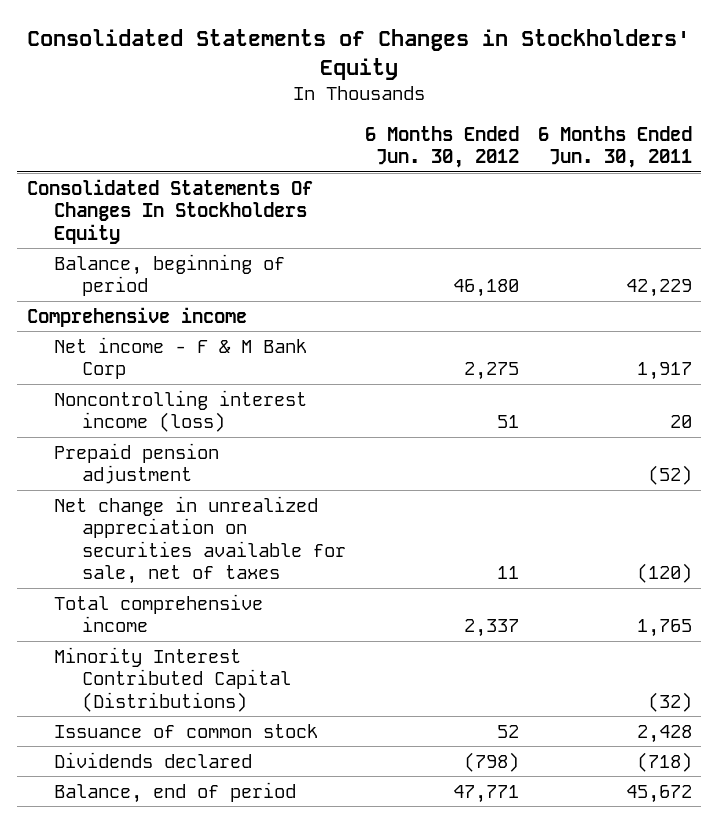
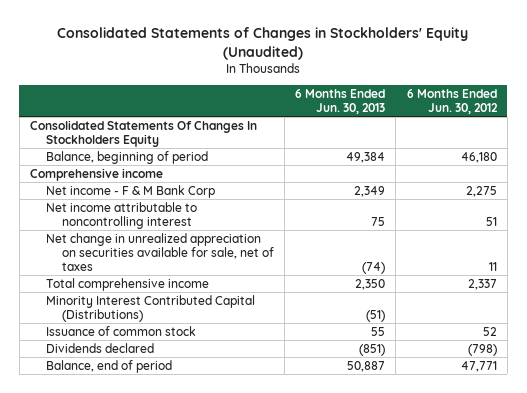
[27,29,691,81] Consolidated Statements of Changes in Stockholders' Equity -> [57,27,469,60] Consolidated Statements of Changes in Stockholders' Equity (Unaudited)
[537,125,692,169] 6 Months Ended Jun. 30, 2011 -> none
none -> [295,89,386,115] 6 Months Ended Jun. 30, 2013
[54,389,308,433] Noncontrolling interest income (loss) -> none
[54,442,220,485] Prepaid pension adjustment -> none
none -> [46,201,198,229] Net income attributable to noncontrolling interest

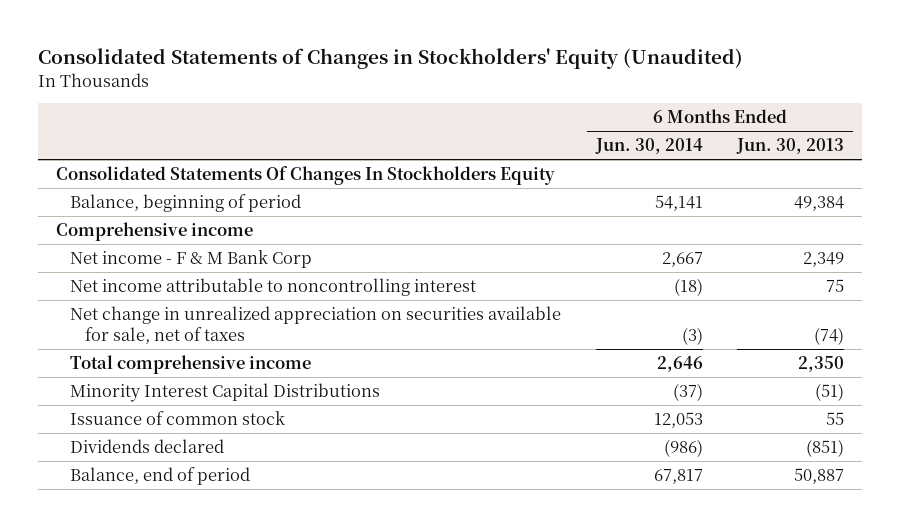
[406,89,498,115] 6 Months Ended Jun. 30, 2012 -> none
none -> [594,138,703,155] Jun. 30, 2014
[46,294,256,322] Minority Interest Contributed Capital (Distributions) -> [70,383,381,403] Minority Interest Capital Distributions

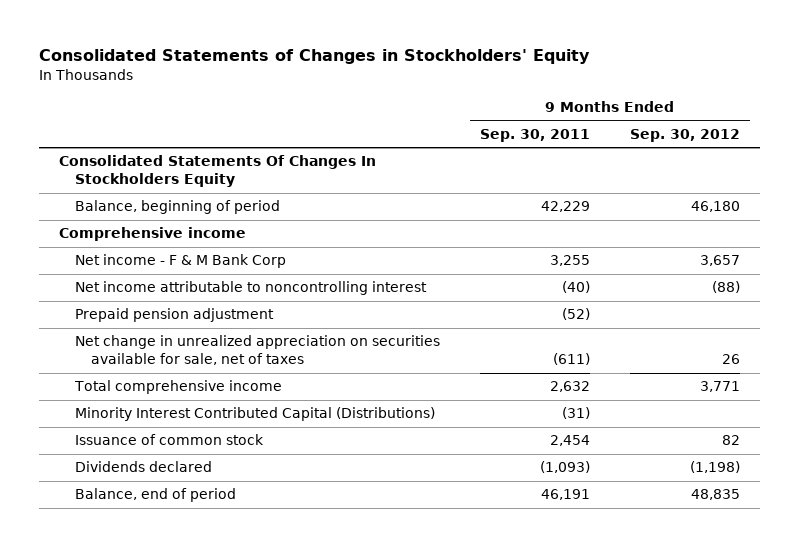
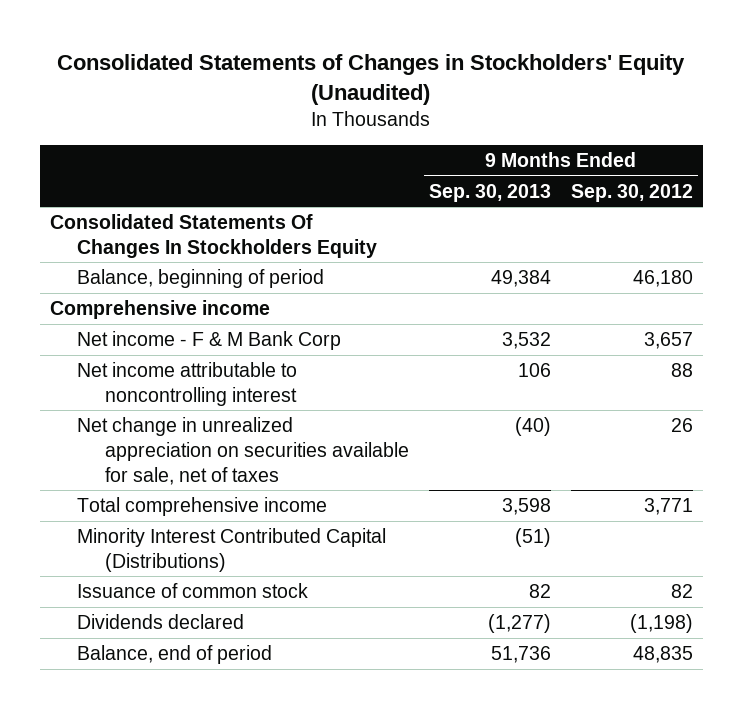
[39,48,591,64] Consolidated Statements of Changes in Stockholders' Equity -> [57,53,686,105] Consolidated Statements of Changes in Stockholders' Equity (Unaudited)
[480,128,591,142] Sep. 30, 2011 -> none
none -> [429,183,552,202] Sep. 30, 2013
[75,308,275,323] Prepaid pension adjustment -> none
[712,281,741,294] (88) -> [671,362,694,377] 88

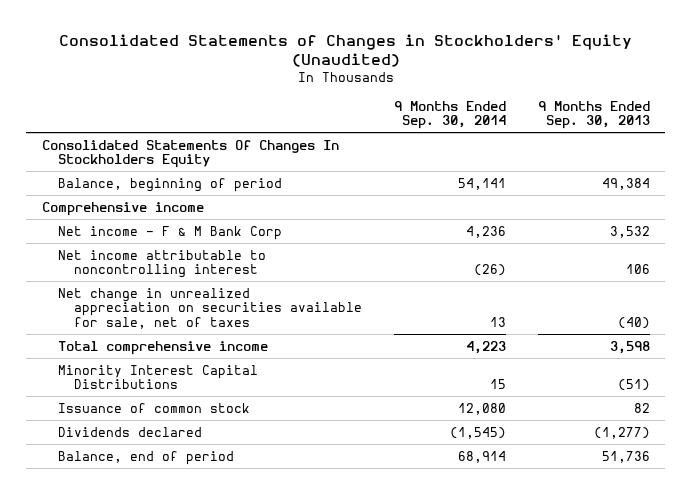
[571,183,694,202] Sep. 30, 2012 -> none
none -> [393,100,506,130] 9 Months Ended Sep. 30, 2014
[77,527,387,572] Minority Interest Contributed Capital (Distributions) -> [58,364,259,390] Minority Interest Capital Distributions

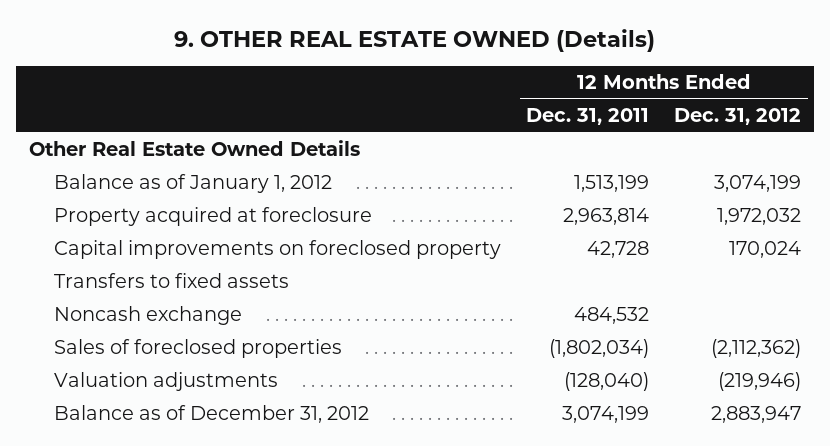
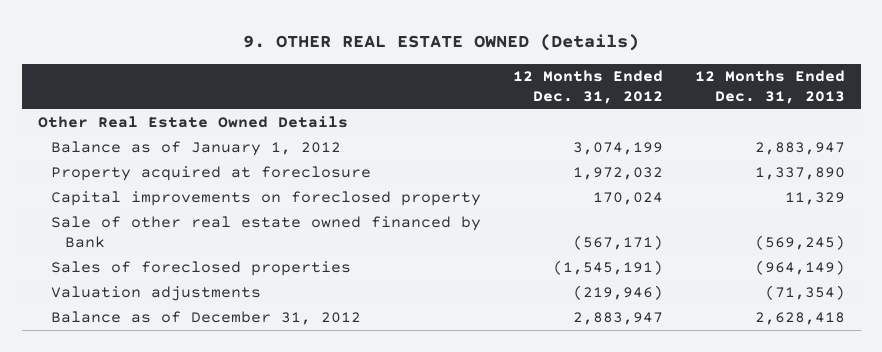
[526,108,650,126] Dec. 31, 2011 -> none
none -> [694,69,845,105] 12 Months Ended Dec. 31, 2013
[53,273,289,289] Transfers to fixed assets -> none
[53,306,242,326] Noncash exchange -> none
none -> [51,216,482,249] Sale of other real estate owned financed by Bank
[711,339,802,359] (2,112,362) -> [553,260,664,276] (1,545,191)

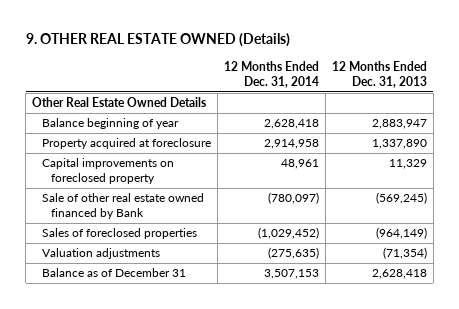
[513,69,664,105] 12 Months Ended Dec. 31, 2012 -> none
none -> [223,60,319,88] 12 Months Ended Dec. 31, 2014
[51,141,342,157] Balance as of January 1, 2012 -> [41,118,179,130] Balance beginning of year
[51,311,362,326] Balance as of December 31, 2012 -> [41,268,186,278] Balance as of December 31

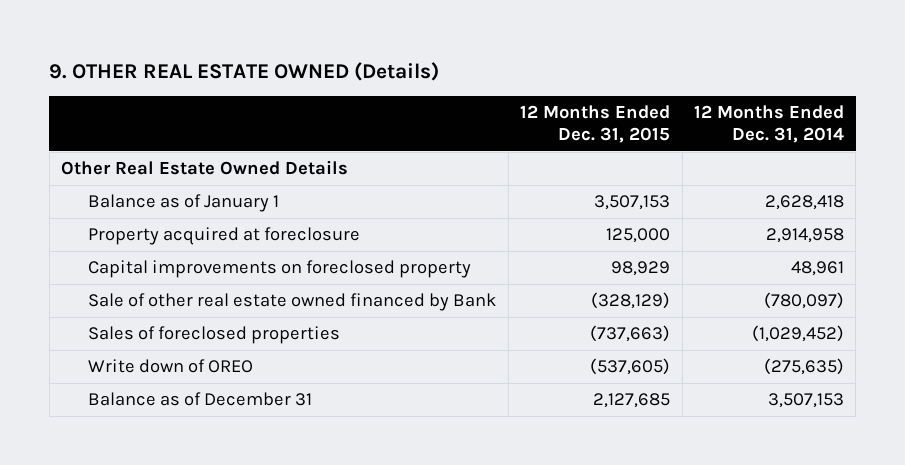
[331,60,427,88] 12 Months Ended Dec. 31, 2013 -> none
none -> [520,105,671,144] 12 Months Ended Dec. 31, 2015
[41,118,179,130] Balance beginning of year -> [88,194,280,213] Balance as of January 1
[41,248,160,260] Valuation adjustments -> [88,359,254,374] Write down of OREO

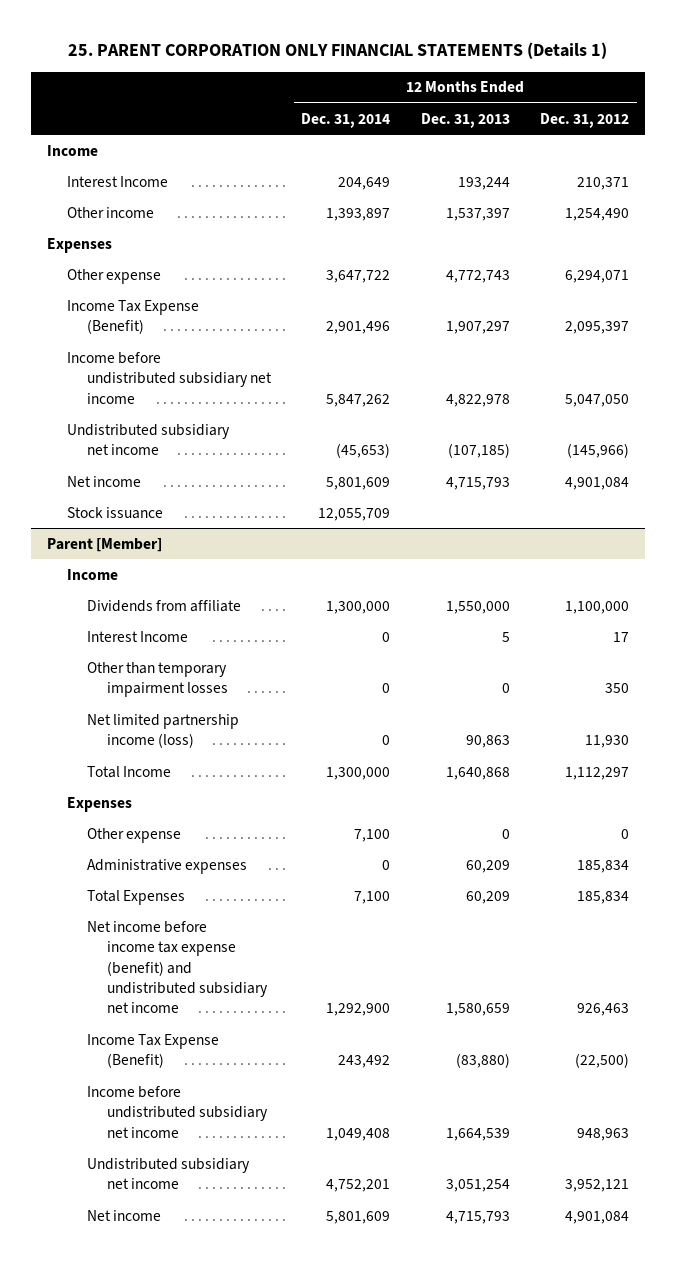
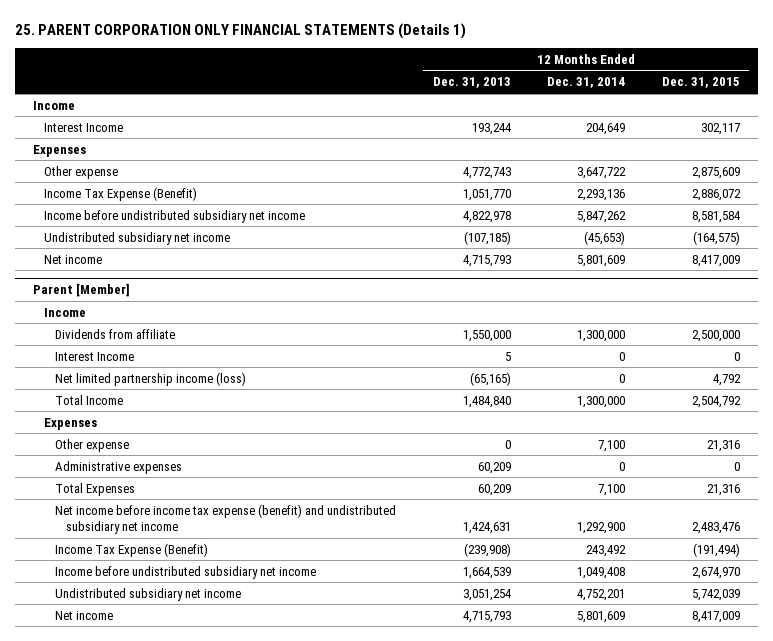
[540,112,630,128] Dec. 31, 2012 -> none
none -> [661,77,740,89] Dec. 31, 2015
[66,206,154,218] Other income -> none
[326,321,391,335] 2,901,496 -> [577,188,626,201] 2,293,136
[445,321,510,335] 1,907,297 -> [462,188,511,201] 1,051,770
[66,506,163,519] Stock issuance -> none
[86,661,228,698] Other than temporary impairment losses -> none
[465,735,510,749] 90,863 -> [469,371,511,386] (65,165)
[445,766,510,780] 1,640,868 -> [462,395,511,408] 1,484,840
[445,1003,510,1017] 1,580,659 -> [462,522,511,535] 1,424,631
[455,1053,510,1069] (83,880) -> [463,542,511,557] (239,908)

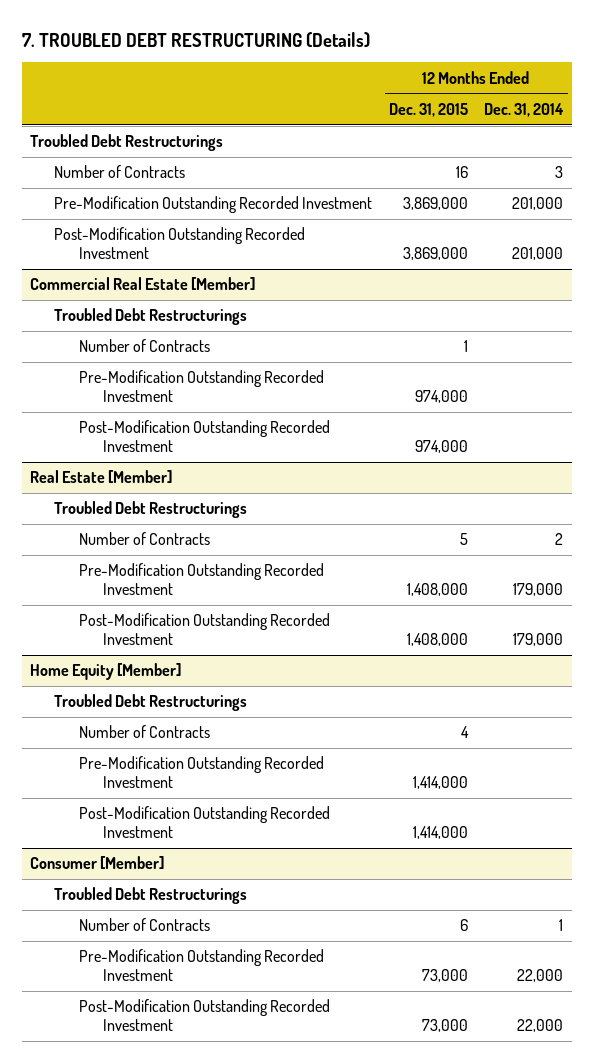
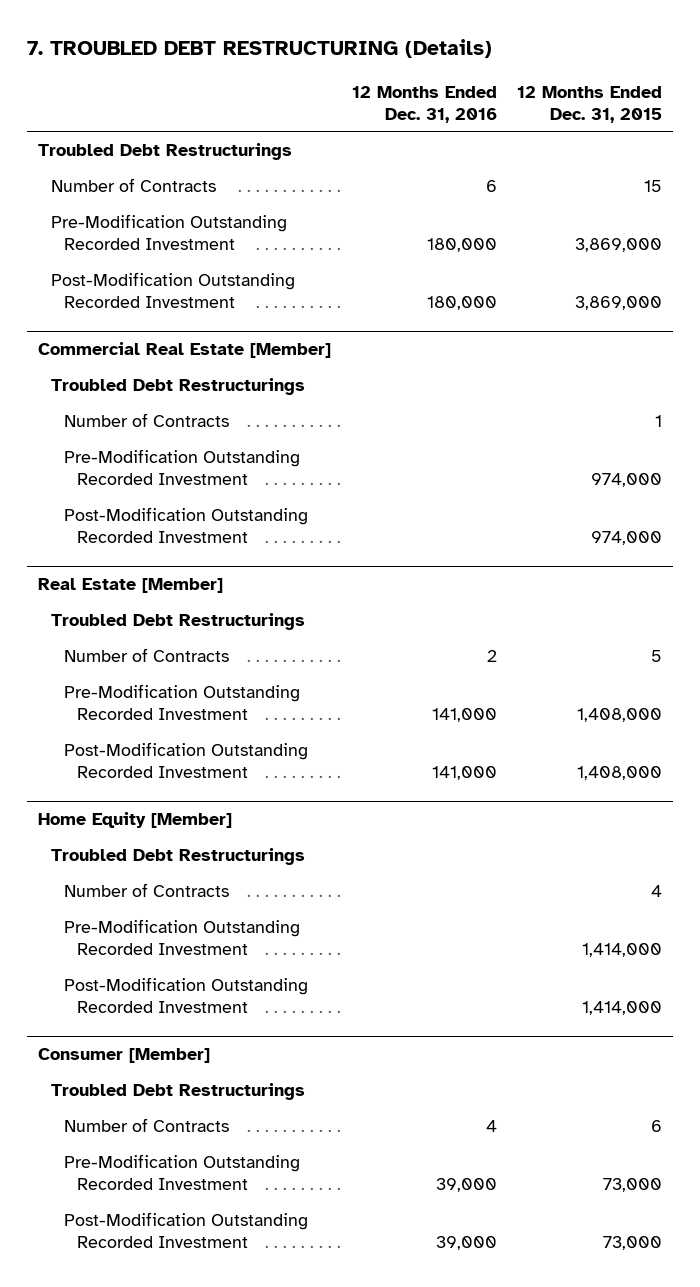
[484,103,565,118] Dec. 31, 2014 -> none
none -> [351,85,497,123] 12 Months Ended Dec. 31, 2016
[455,166,468,179] 16 -> [644,179,663,192] 15

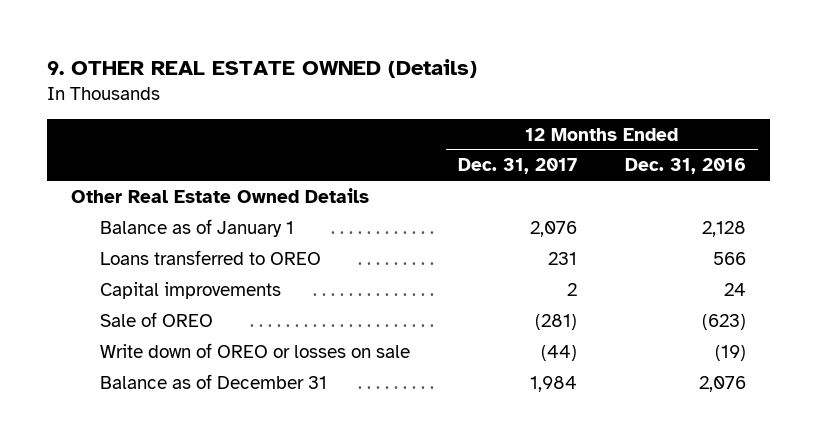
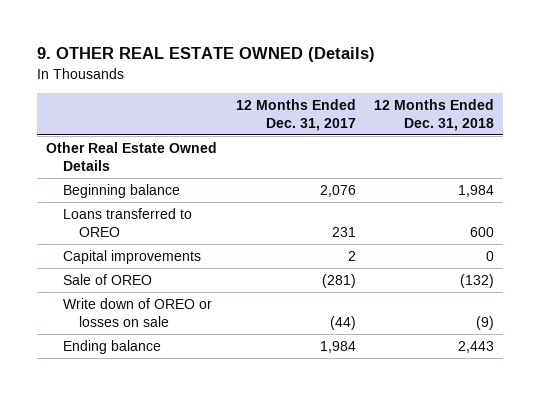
[624,158,746,175] Dec. 31, 2016 -> none
none -> [374,98,495,131] 12 Months Ended Dec. 31, 2018
[100,218,295,237] Balance as of January 1 -> [62,183,180,198] Beginning balance
[100,373,328,389] Balance as of December 31 -> [62,339,161,354] Ending balance

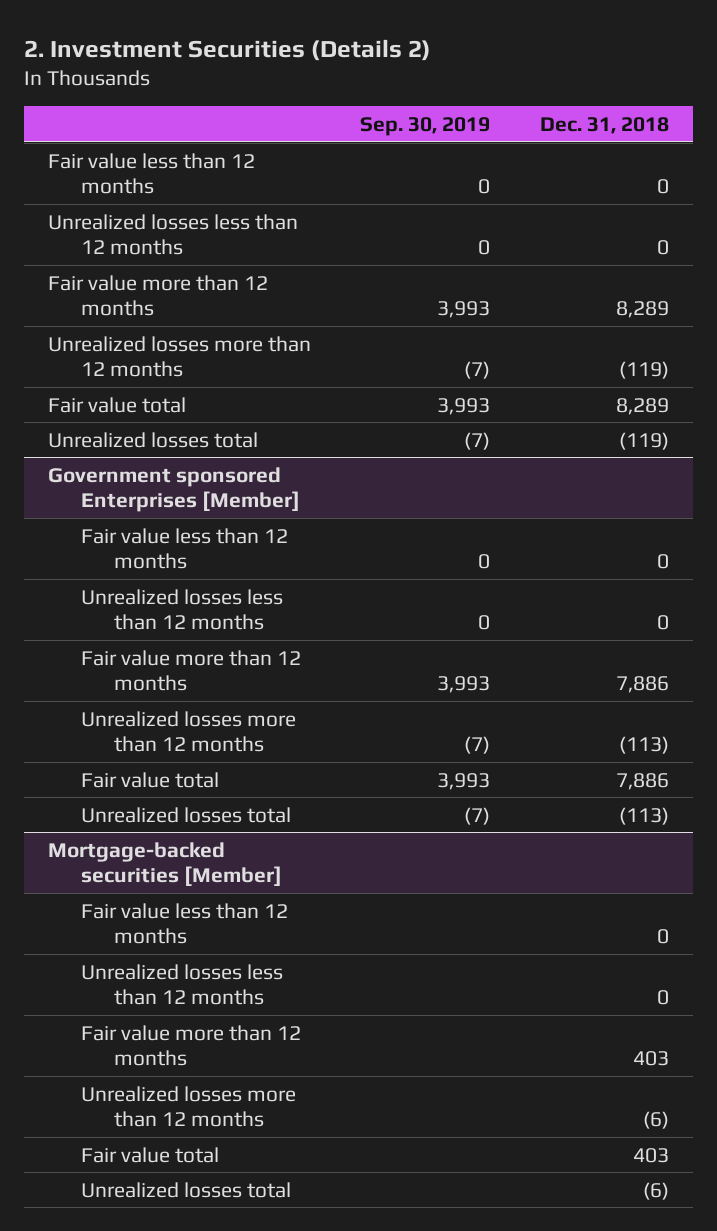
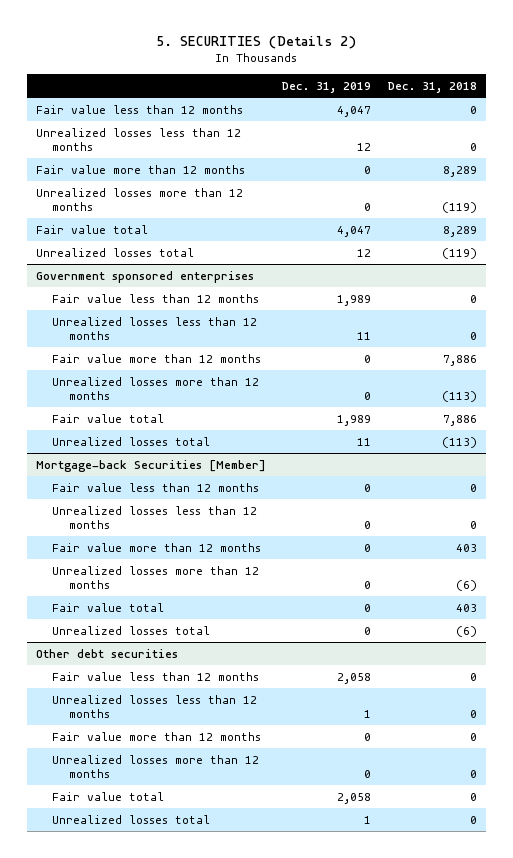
[23,38,431,61] 2. Investment Securities (Details 2) -> [156,35,357,49] 5. SECURITIES (Details 2)
[360,117,491,137] Sep. 30, 2019 -> none
none -> [282,81,372,93] Dec. 31, 2019
[48,466,301,513] Government sponsored Enterprises [Member] -> [35,270,254,283] Government sponsored enterprises
[48,841,283,887] Mortgage-backed securities [Member] -> [35,459,266,472] Mortgage-back Securities [Member]
none -> [35,648,178,658] Other debt securities
none -> [52,671,260,681] Fair value less than 12 months
none -> [52,694,258,718] Unrealized losses less than 12 months
none -> [52,731,262,741] Fair value more than 12 months
none -> [52,754,260,778] Unrealized losses more than 12 months
none -> [52,791,165,801] Fair value total
none -> [52,814,211,824] Unrealized losses total

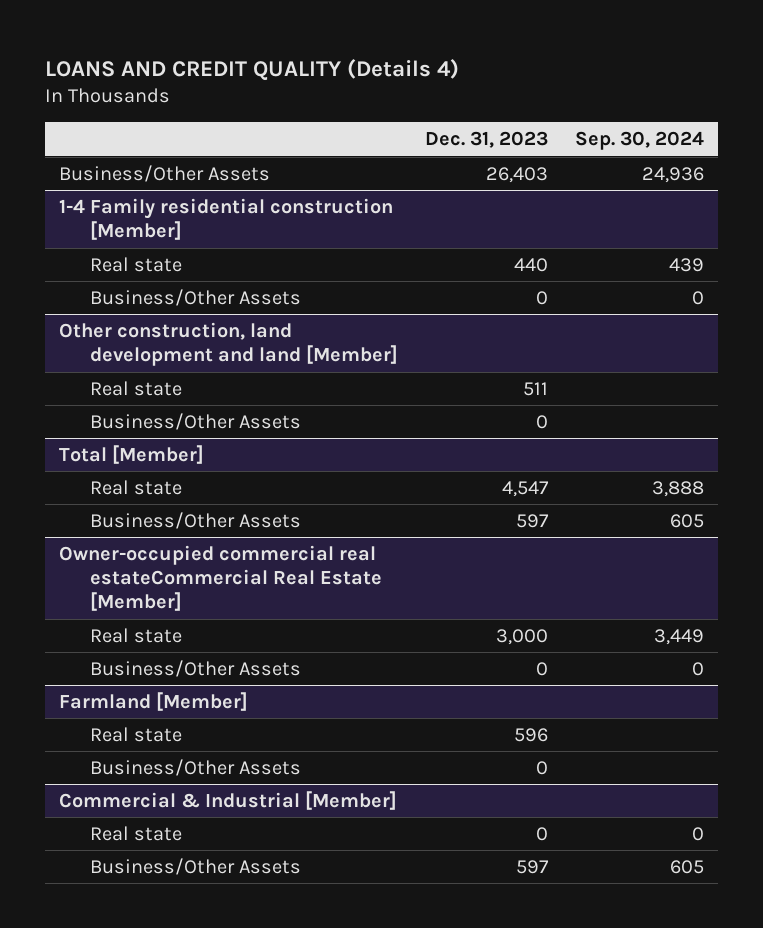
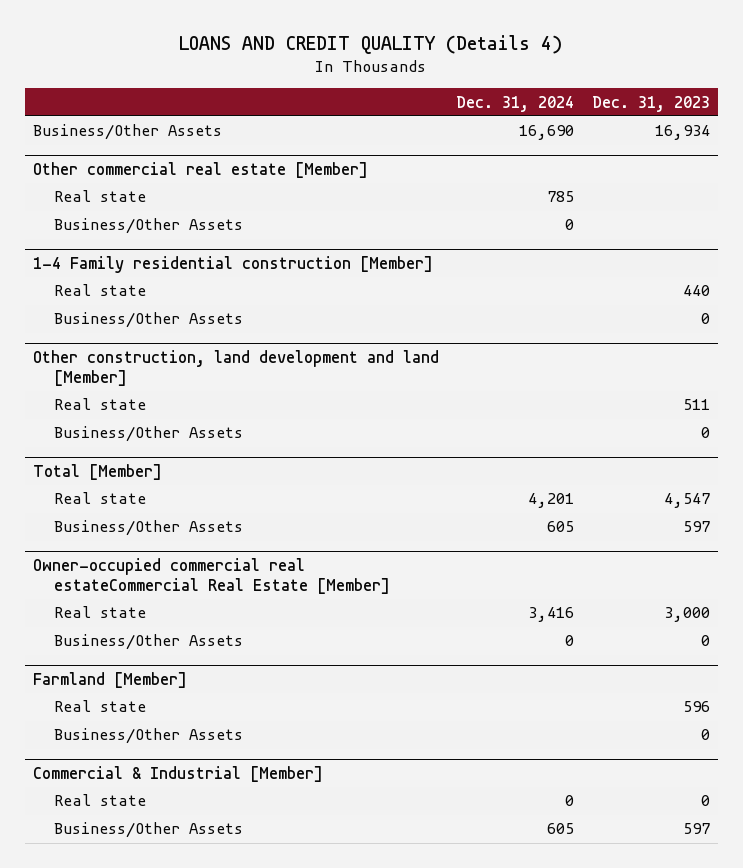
[575,131,705,151] Sep. 30, 2024 -> none
none -> [456,95,575,112] Dec. 31, 2024
[486,166,549,183] 26,403 -> [654,125,710,141] 16,934
none -> [33,161,369,178] Other commercial real estate [Member]
none -> [53,190,146,203] Real state
none -> [53,218,243,235] Business/Other Assets

